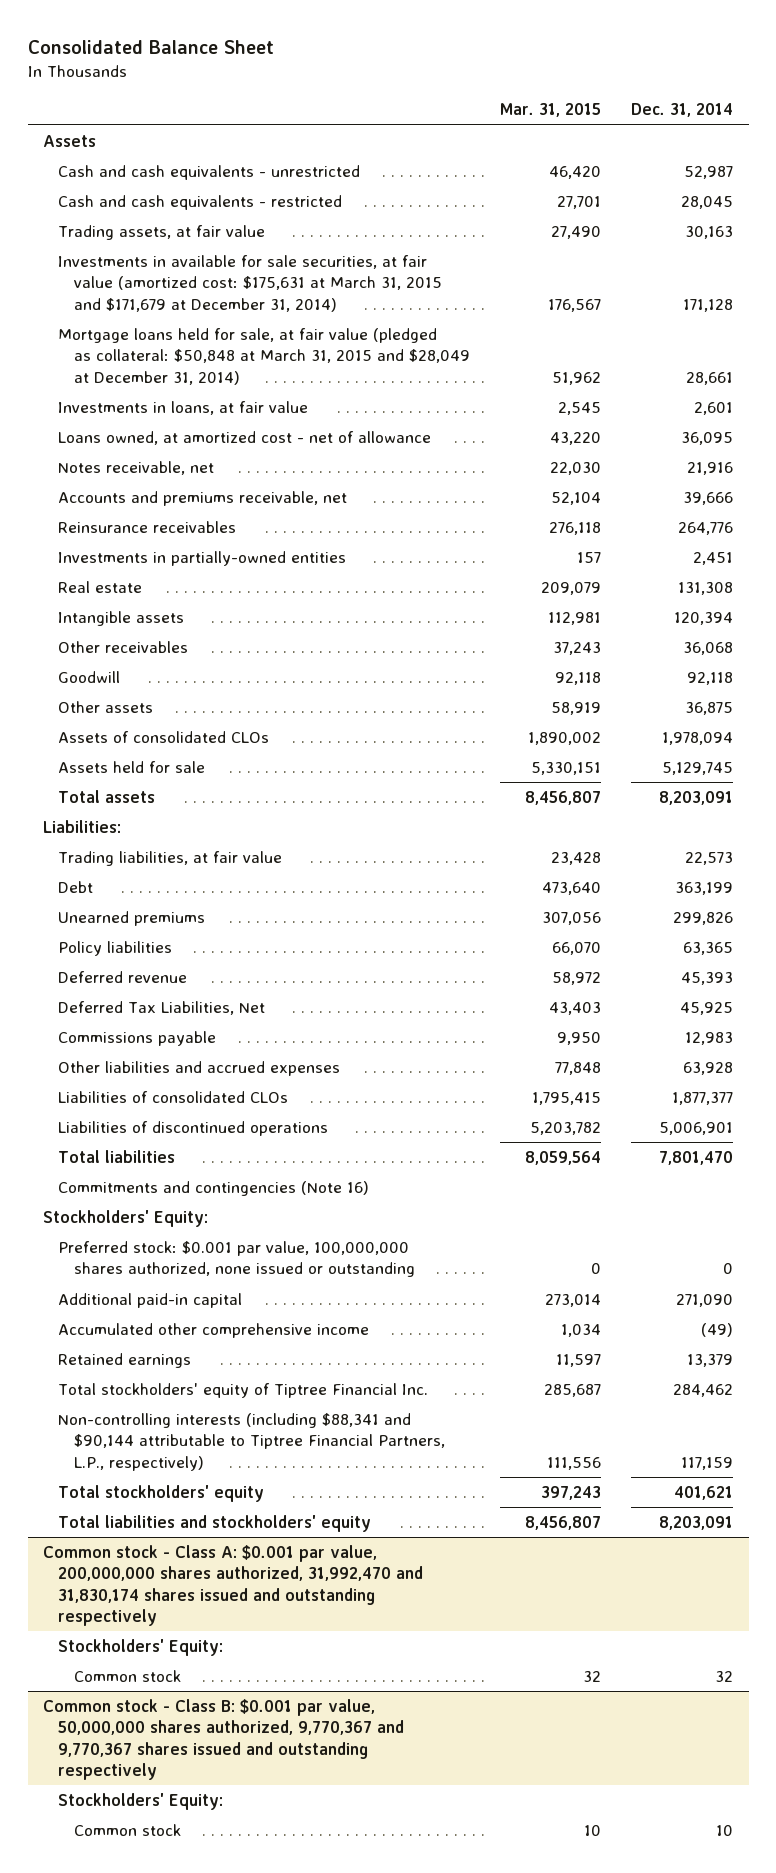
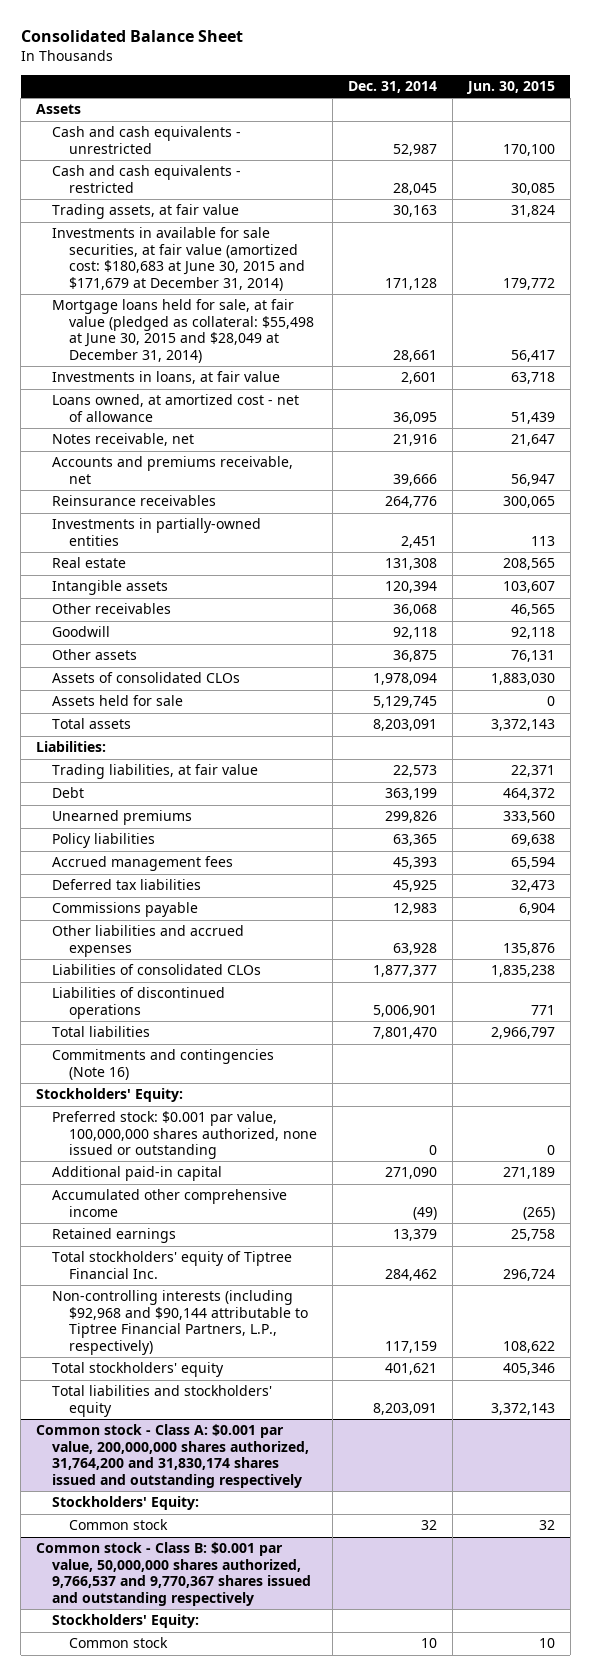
[500,103,602,118] Mar. 31, 2015 -> none
none -> [465,80,555,94] Jun. 30, 2015
[58,255,442,312] Investments in available for sale securities, at fair value (amortized cost: $175,631 at March 31, 2015 and $171,679 at December 31, 2014) -> [52,227,305,291] Investments in available for sale securities, at fair value (amortized cost: $180,683 at June 30, 2015 and $171,679 at December 31, 2014)
[58,328,470,385] Mortgage loans held for sale, at fair value (pledged as collateral: $50,848 at March 31, 2015 and $28,049 at December 31, 2014) -> [52,299,314,363] Mortgage loans held for sale, at fair value (pledged as collateral: $55,498 at June 30, 2015 and $28,049 at December 31, 2014)
[58,971,188,984] Deferred revenue -> [52,856,234,872] Accrued management fees
[58,1001,266,1016] Deferred Tax Liabilities, Net -> [52,879,202,891] Deferred tax liabilities
[58,1413,445,1471] Non-controlling interests (including $88,341 and $90,144 attributable to Tiptree Financial Partners, L.P., respectively) -> [52,1290,308,1355] Non-controlling interests (including $92,968 and $90,144 attributable to Tiptree Financial Partners, L.P., respectively)
[42,1545,424,1626] Common stock - Class A: $0.001 par value, 200,000,000 shares authorized, 31,992,470 and 31,830,174 shares issued and outstanding respectively -> [36,1424,310,1488] Common stock - Class A: $0.001 par value, 200,000,000 shares authorized, 31,764,200 and 31,830,174 shares issued and outstanding respectively
[42,1699,405,1780] Common stock - Class B: $0.001 par value, 50,000,000 shares authorized, 9,770,367 and 9,770,367 shares issued and outstanding respectively -> [36,1542,312,1606] Common stock - Class B: $0.001 par value, 50,000,000 shares authorized, 9,766,537 and 9,770,367 shares issued and outstanding respectively

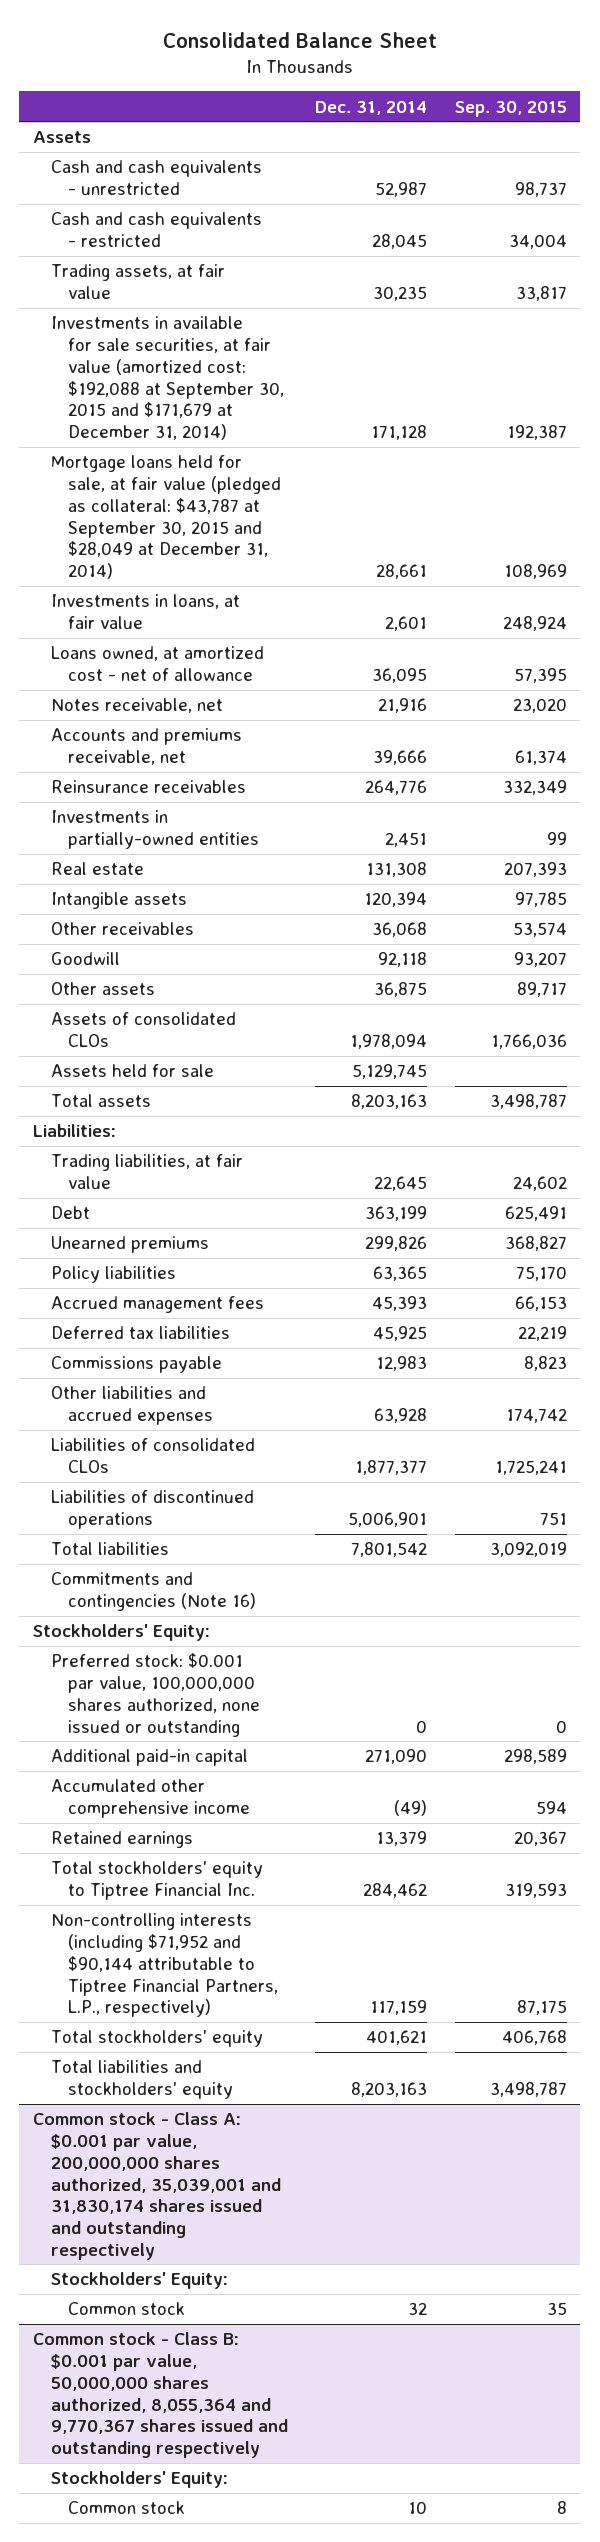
[465,80,555,94] Jun. 30, 2015 -> none
none -> [454,100,567,117] Sep. 30, 2015
[392,205,437,218] 30,163 -> [373,285,428,301] 30,235
[52,227,305,291] Investments in available for sale securities, at fair value (amortized cost: $180,683 at June 30, 2015 and $171,679 at December 31, 2014) -> [50,316,285,441] Investments in available for sale securities, at fair value (amortized cost: $192,088 at September 30, 2015 and $171,679 at December 31, 2014)
[52,299,314,363] Mortgage loans held for sale, at fair value (pledged as collateral: $55,498 at June 30, 2015 and $28,049 at December 31, 2014) -> [50,455,282,580] Mortgage loans held for sale, at fair value (pledged as collateral: $43,787 at September 30, 2015 and $28,049 at December 31, 2014)
[372,719,437,732] 8,203,091 -> [351,1094,428,1110] 8,203,163
[392,765,437,778] 22,573 -> [374,1175,428,1191] 22,645
[372,1027,437,1040] 7,801,470 -> [351,1542,428,1558] 7,801,542
[52,1251,293,1279] Total stockholders' equity of Tiptree Financial Inc. -> [50,1861,263,1900] Total stockholders' equity to Tiptree Financial Inc.
[52,1290,308,1355] Non-controlling interests (including $92,968 and $90,144 attributable to Tiptree Financial Partners, L.P., respectively) -> [50,1913,279,2018] Non-controlling interests (including $71,952 and $90,144 attributable to Tiptree Financial Partners, L.P., respectively)
[372,1402,437,1415] 8,203,091 -> [351,2081,428,2097] 8,203,163
[36,1424,310,1488] Common stock - Class A: $0.001 par value, 200,000,000 shares authorized, 31,764,200 and 31,830,174 shares issued and outstanding respectively -> [32,2112,281,2260] Common stock - Class A: $0.001 par value, 200,000,000 shares authorized, 35,039,001 and 31,830,174 shares issued and outstanding respectively
[36,1542,312,1606] Common stock - Class B: $0.001 par value, 50,000,000 shares authorized, 9,766,537 and 9,770,367 shares issued and outstanding respectively -> [32,2332,288,2459] Common stock - Class B: $0.001 par value, 50,000,000 shares authorized, 8,055,364 and 9,770,367 shares issued and outstanding respectively

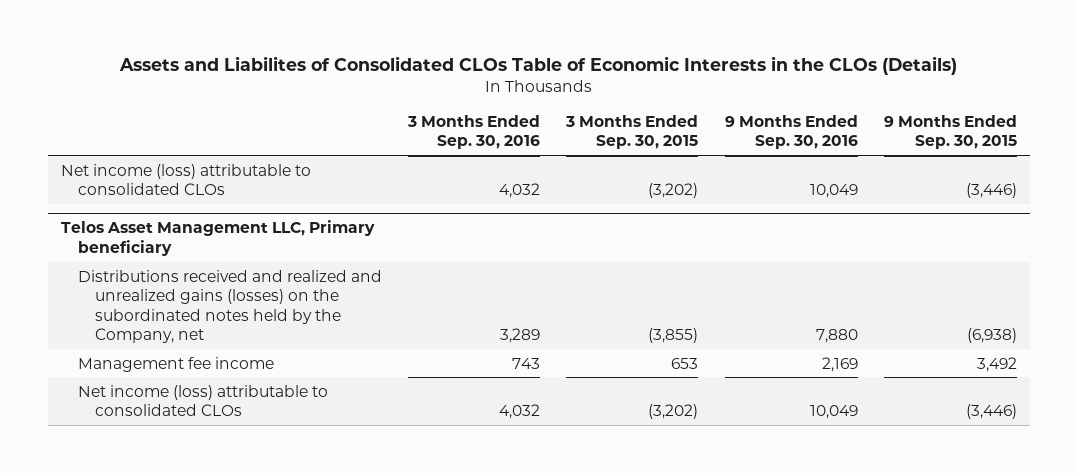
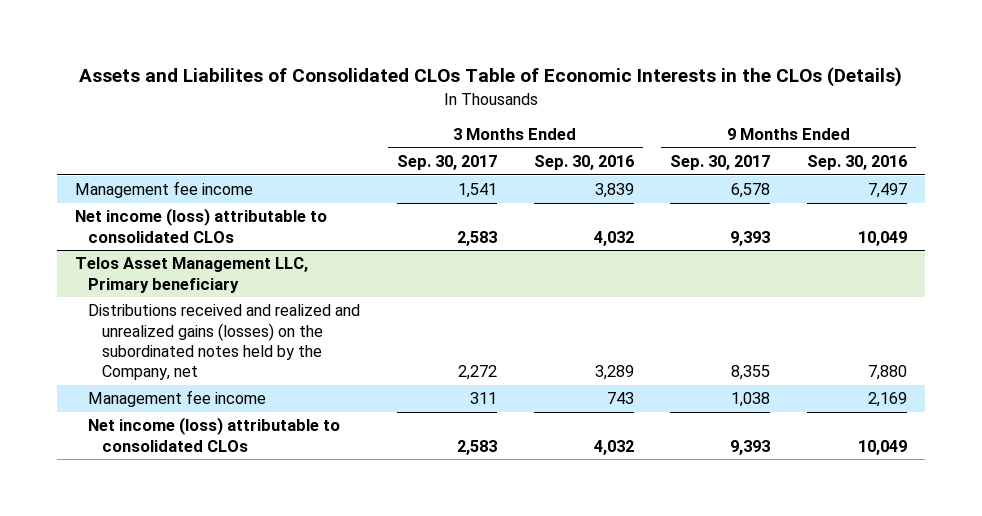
[565,114,699,150] 3 Months Ended Sep. 30, 2015 -> none
[883,114,1017,150] 9 Months Ended Sep. 30, 2015 -> none
none -> [397,155,498,171] Sep. 30, 2017
none -> [670,155,771,171] Sep. 30, 2017
none -> [75,181,254,199] Management fee income

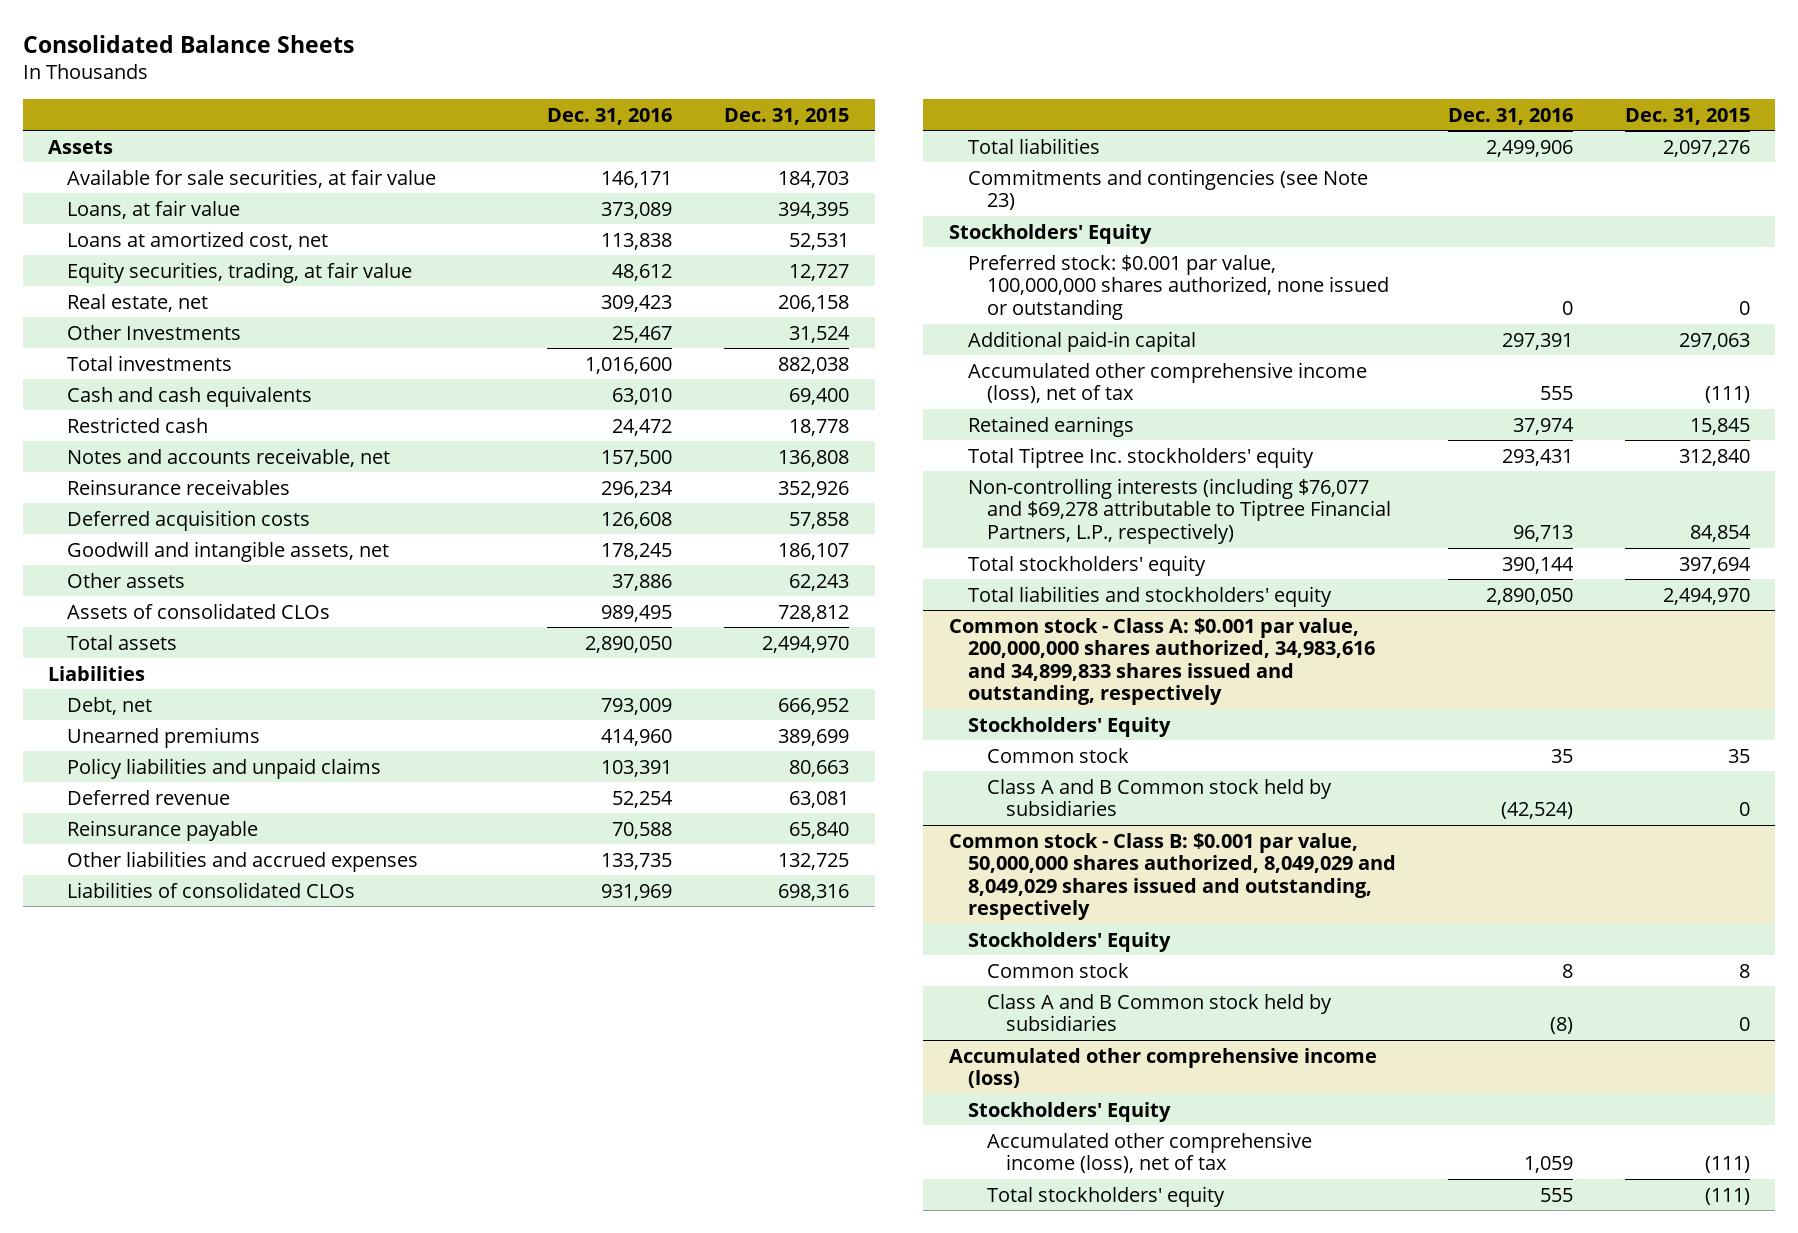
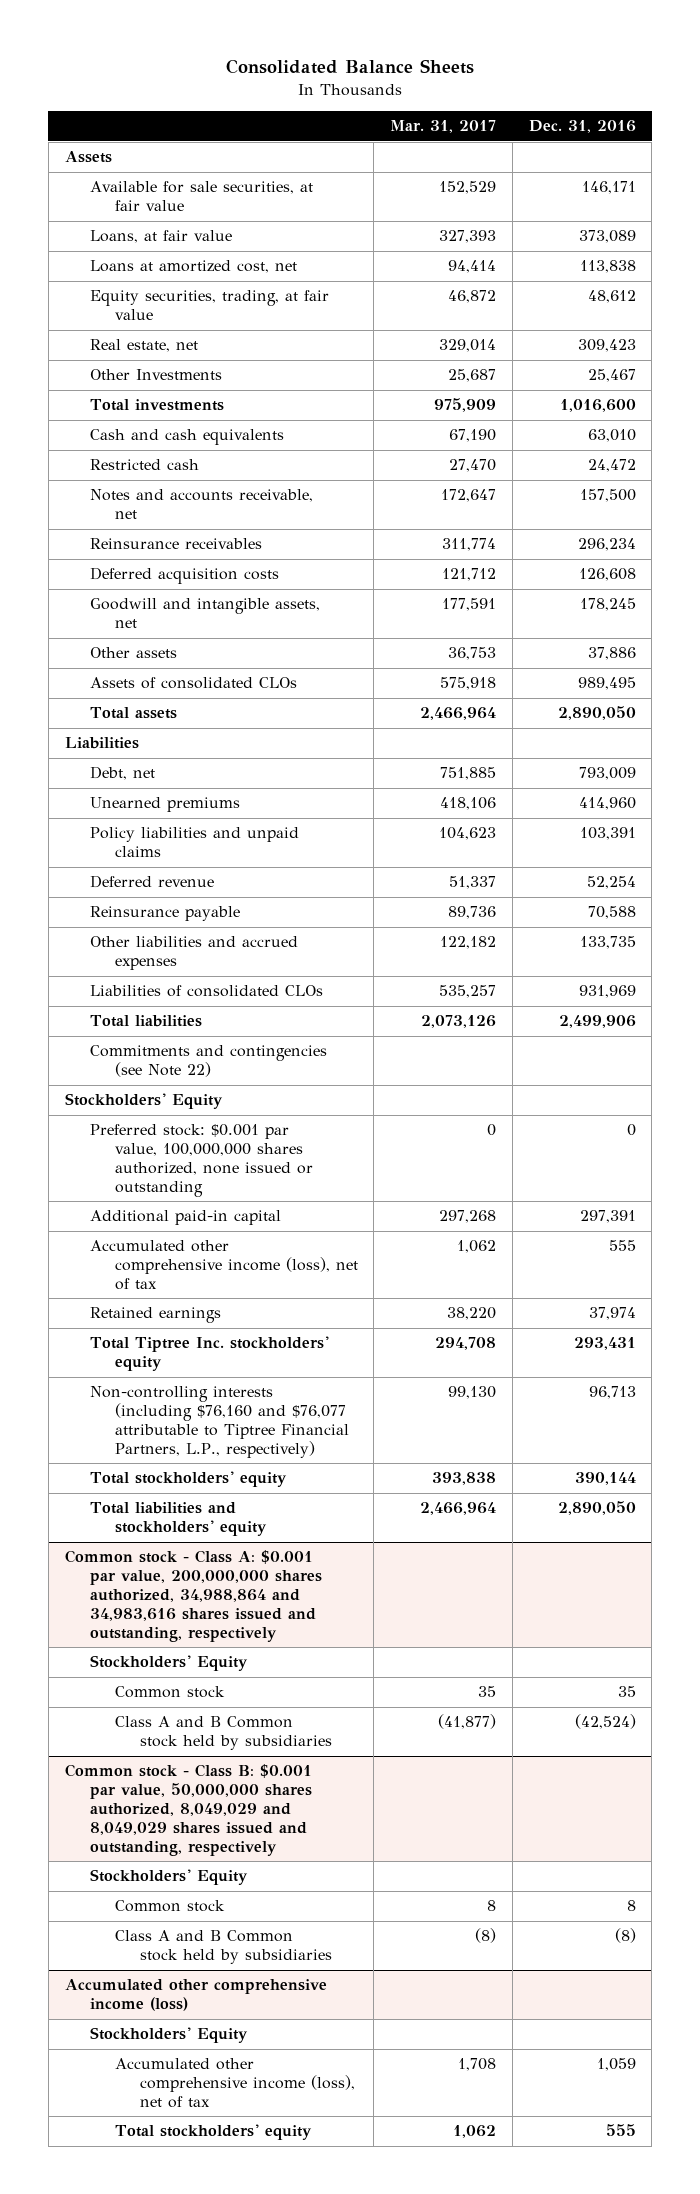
[723,107,849,125] Dec. 31, 2015 -> none
none -> [390,120,497,134] Mar. 31, 2017
[968,168,1369,211] Commitments and contingencies (see Note 23) -> [89,1045,327,1078] Commitments and contingencies (see Note 22)
[968,477,1391,544] Non-controlling interests (including $76,077 and $69,278 attributable to Tiptree Financial Partners, L.P., respectively) -> [89,1386,349,1458] Non-controlling interests (including $76,160 and $76,077 attributable to Tiptree Financial Partners, L.P., respectively)
[949,617,1376,706] Common stock - Class A: $0.001 par value, 200,000,000 shares authorized, 34,983,616 and 34,899,833 shares issued and outstanding, respectively -> [64,1550,322,1642] Common stock - Class A: $0.001 par value, 200,000,000 shares authorized, 34,988,864 and 34,983,616 shares issued and outstanding, respectively

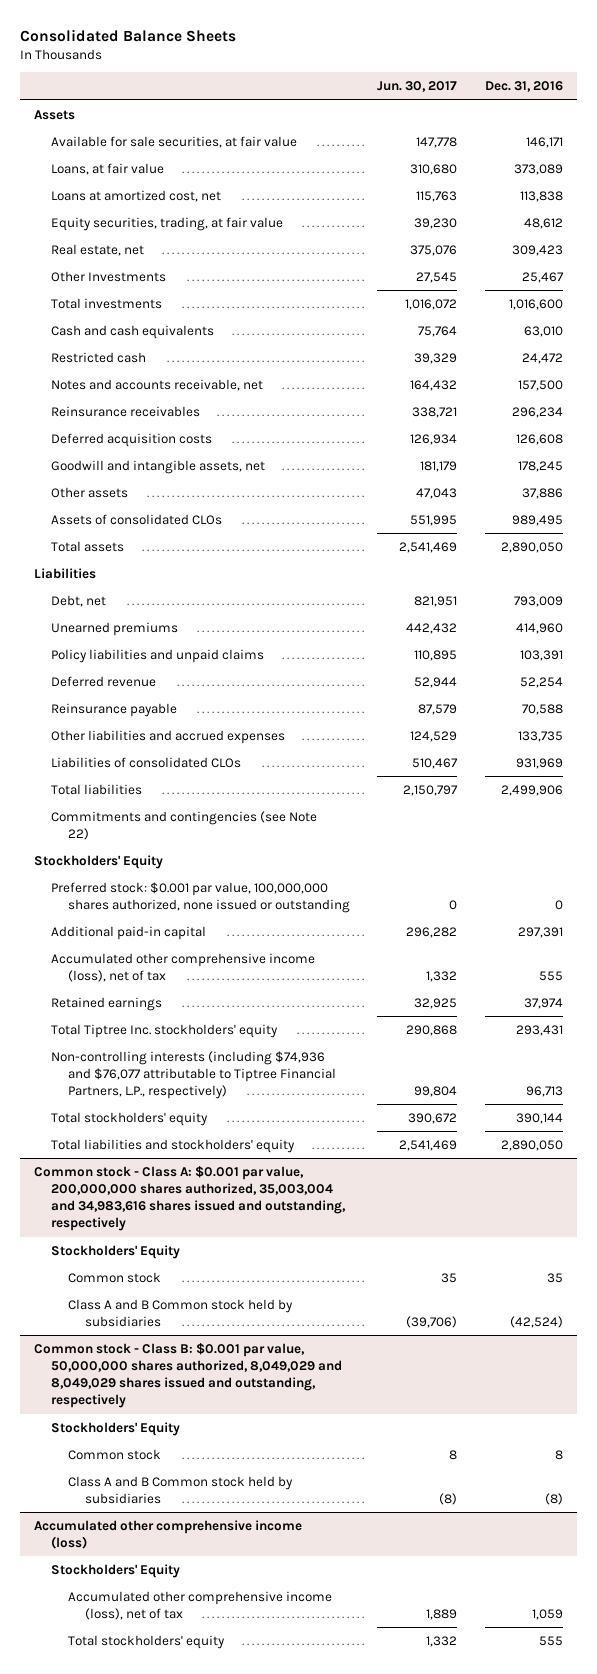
[390,120,497,134] Mar. 31, 2017 -> none
none -> [377,81,458,93] Jun. 30, 2017
[89,1386,349,1458] Non-controlling interests (including $76,160 and $76,077 attributable to Tiptree Financial Partners, L.P., respectively) -> [50,1050,336,1100] Non-controlling interests (including $74,936 and $76,077 attributable to Tiptree Financial Partners, L.P., respectively)
[64,1550,322,1642] Common stock - Class A: $0.001 par value, 200,000,000 shares authorized, 34,988,864 and 34,983,616 shares issued and outstanding, respectively -> [33,1165,346,1232] Common stock - Class A: $0.001 par value, 200,000,000 shares authorized, 35,003,004 and 34,983,616 shares issued and outstanding, respectively

